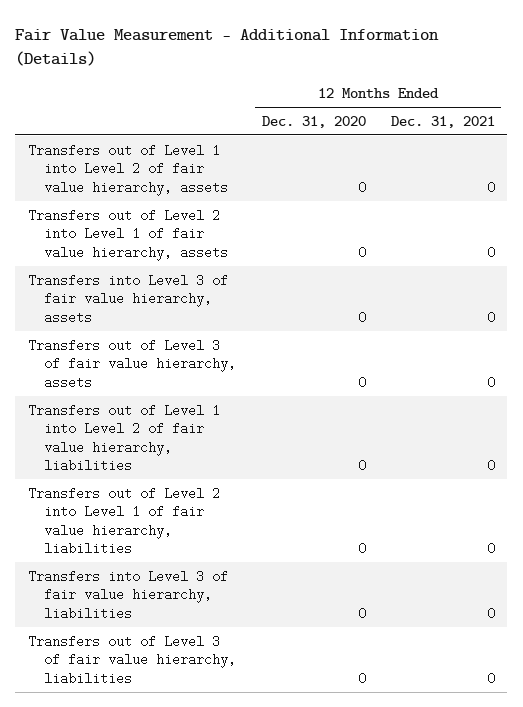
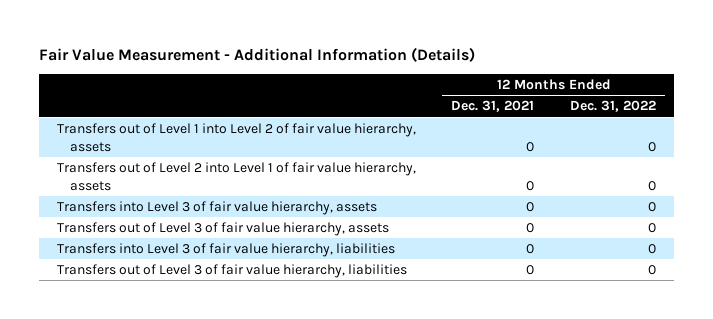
[261,115,366,128] Dec. 31, 2020 -> none
none -> [569,100,656,113] Dec. 31, 2022
[28,403,221,473] Transfers out of Level 1 into Level 2 of fair value hierarchy, liabilities -> none
[28,486,221,556] Transfers out of Level 2 into Level 1 of fair value hierarchy, liabilities -> none

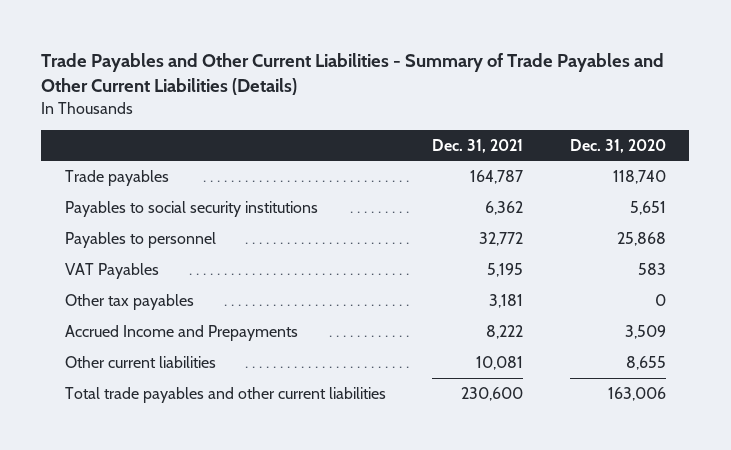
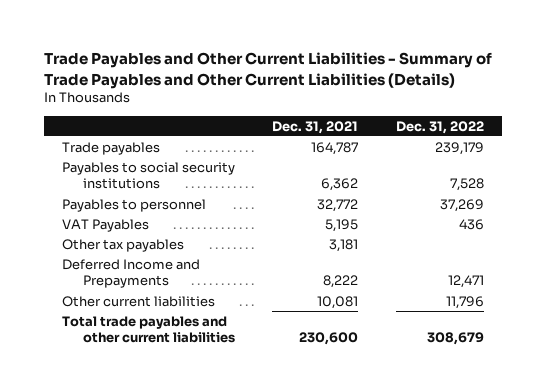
[569,138,666,153] Dec. 31, 2020 -> none
none -> [395,120,484,134] Dec. 31, 2022
[64,324,298,341] Accrued Income and Prepayments -> [62,258,201,289] Deferred Income and Prepayments

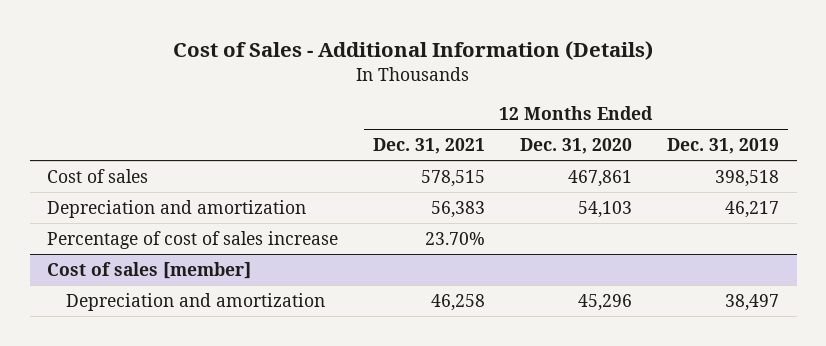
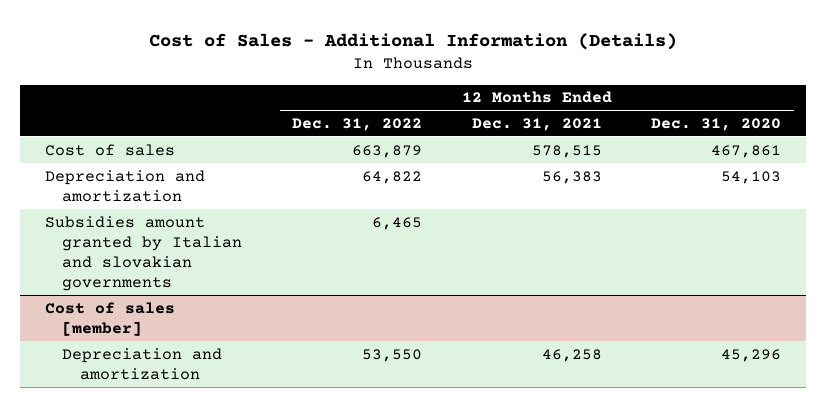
[667,138,780,155] Dec. 31, 2019 -> none
none -> [292,117,423,131] Dec. 31, 2022
[47,230,339,249] Percentage of cost of sales increase -> none
none -> [44,215,243,291] Subsidies amount granted by Italian and slovakian governments

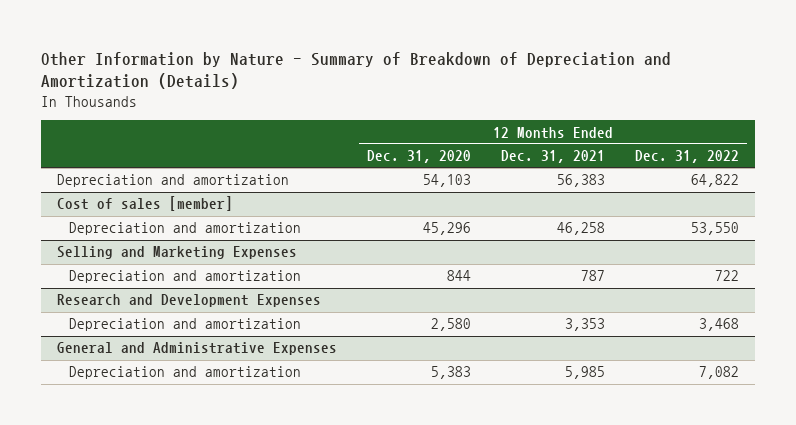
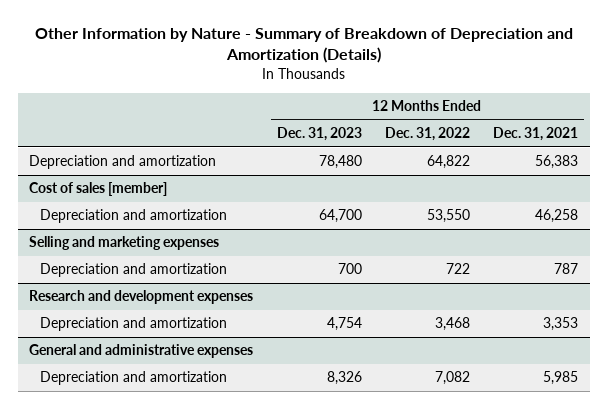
[366,150,471,164] Dec. 31, 2020 -> none
none -> [276,127,362,142] Dec. 31, 2023
[56,246,297,260] Selling and Marketing Expenses -> [29,236,220,251] Selling and marketing expenses
[56,294,321,308] Research and Development Expenses -> [29,290,254,305] Research and development expenses
[56,342,337,356] General and Administrative Expenses -> [29,344,254,359] General and administrative expenses

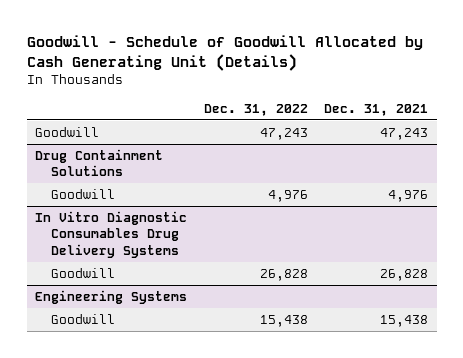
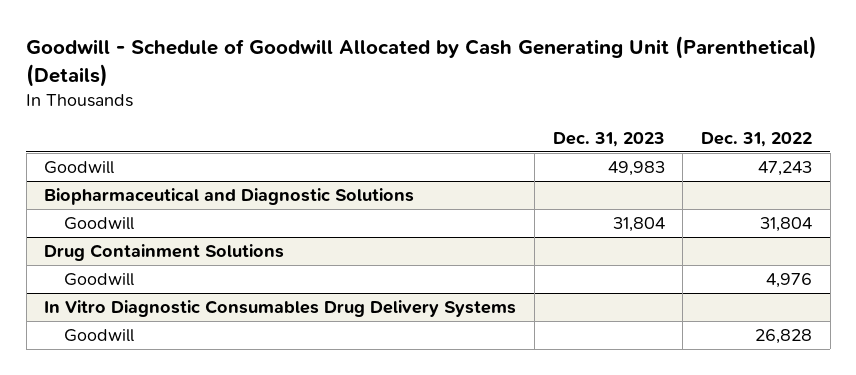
[26,34,423,71] Goodwill - Schedule of Goodwill Allocated by Cash Generating Unit (Details) -> [26,35,818,87] Goodwill - Schedule of Goodwill Allocated by Cash Generating Unit (Parenthetical) (Details)
[324,104,429,117] Dec. 31, 2021 -> none
none -> [552,131,665,147] Dec. 31, 2023
none -> [44,188,415,206] Biopharmaceutical and Diagnostic Solutions
none -> [64,217,135,231] Goodwill
[34,289,187,304] Engineering Systems -> none
[50,313,115,324] Goodwill -> none

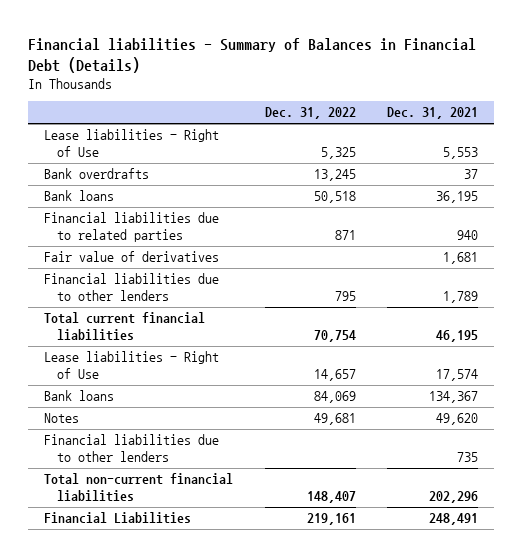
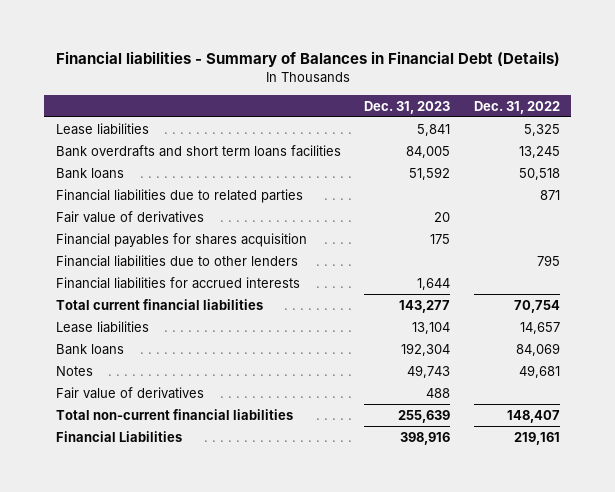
[387,107,479,120] Dec. 31, 2021 -> none
none -> [364,100,451,114] Dec. 31, 2023
[43,129,219,158] Lease liabilities - Right of Use -> [55,122,149,135] Lease liabilities
[43,168,149,180] Bank overdrafts -> [55,144,341,157] Bank overdrafts and short term loans facilities
none -> [55,232,307,247] Financial payables for shares acquisition
none -> [55,276,300,289] Financial liabilities for accrued interests
[43,351,219,380] Lease liabilities - Right of Use -> [55,320,149,333] Lease liabilities
[43,434,219,463] Financial liabilities due to other lenders -> none
none -> [55,386,204,399] Fair value of derivatives

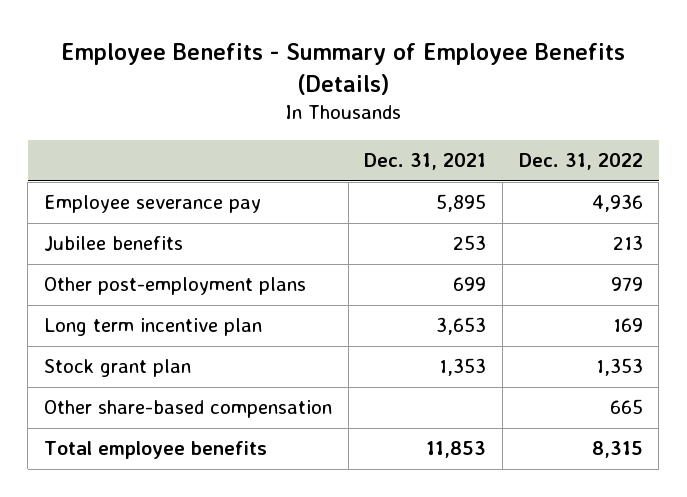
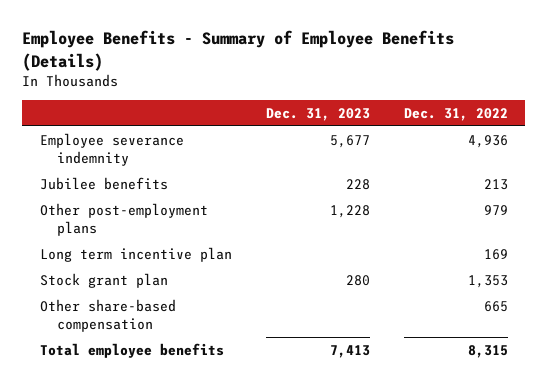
[364,153,487,171] Dec. 31, 2021 -> none
none -> [265,107,370,121] Dec. 31, 2023
[43,195,261,214] Employee severance pay -> [39,132,184,166] Employee severance indemnity

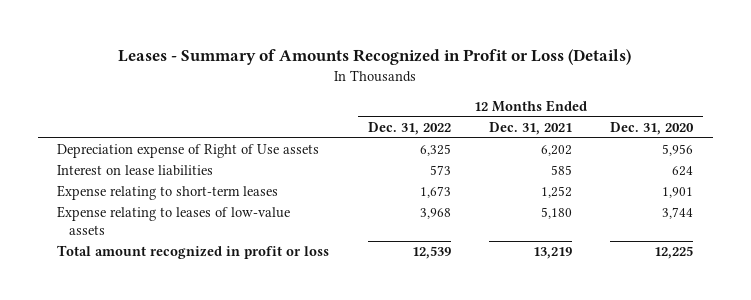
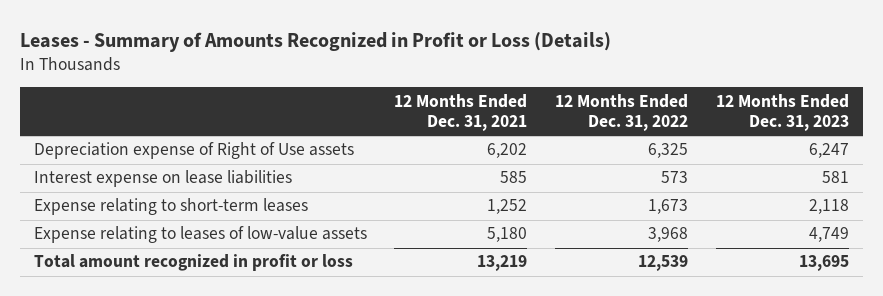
[610,122,695,136] Dec. 31, 2020 -> none
none -> [716,93,850,132] 12 Months Ended Dec. 31, 2023
[57,165,214,177] Interest on lease liabilities -> [33,170,292,188] Interest expense on lease liabilities

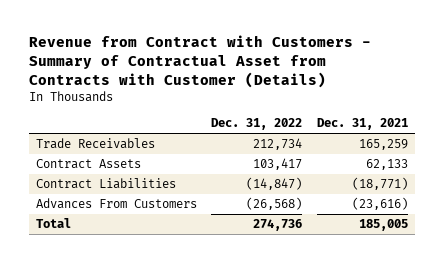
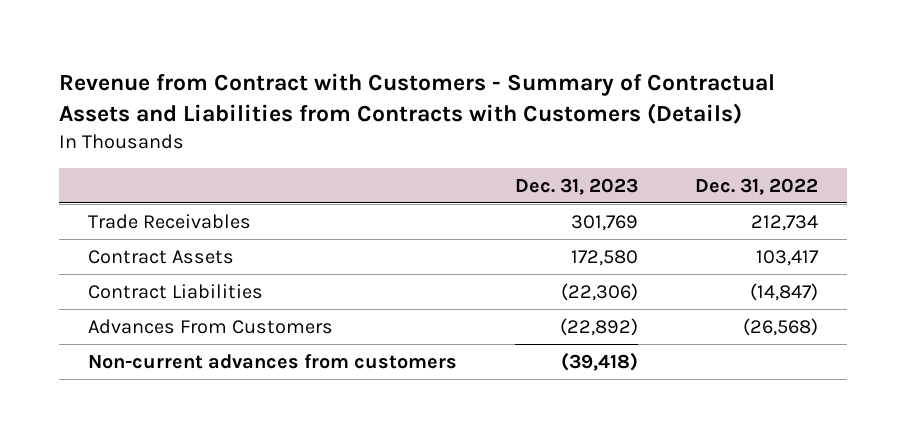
[28,35,371,88] Revenue from Contract with Customers - Summary of Contractual Asset from Contracts with Customer (Details) -> [59,73,776,124] Revenue from Contract with Customers - Summary of Contractual Assets and Liabilities from Contracts with Customers (Details)
[316,118,408,131] Dec. 31, 2021 -> none
none -> [514,177,638,195] Dec. 31, 2023
[35,218,71,229] Total -> none
none -> [88,353,458,369] Non-current advances from customers

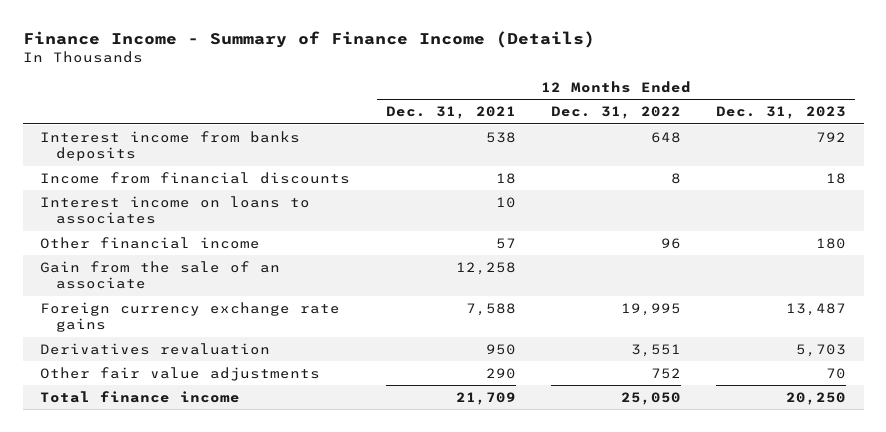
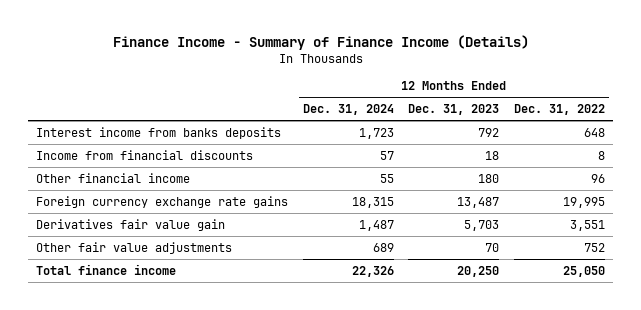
[385,106,516,120] Dec. 31, 2021 -> none
none -> [302,104,394,116] Dec. 31, 2024
[40,195,311,225] Interest income on loans to associates -> none
[40,260,281,290] Gain from the sale of an associate -> none
[40,342,271,355] Derivatives revaluation -> [35,218,225,231] Derivatives fair value gain

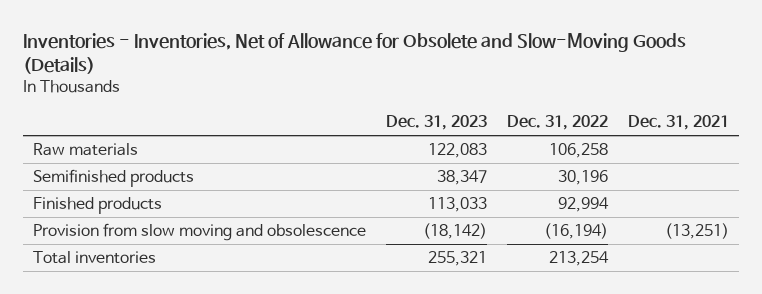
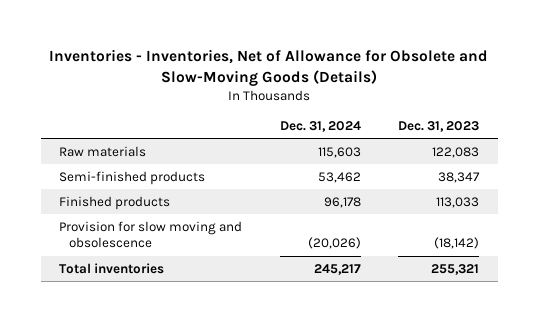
[506,114,608,130] Dec. 31, 2022 -> none
[627,114,729,130] Dec. 31, 2021 -> none
none -> [279,120,361,132] Dec. 31, 2024
[33,169,195,188] Semifinished products -> [59,170,206,185] Semi-finished products
[33,223,367,242] Provision from slow moving and obsolescence -> [59,220,243,249] Provision for slow moving and obsolescence

